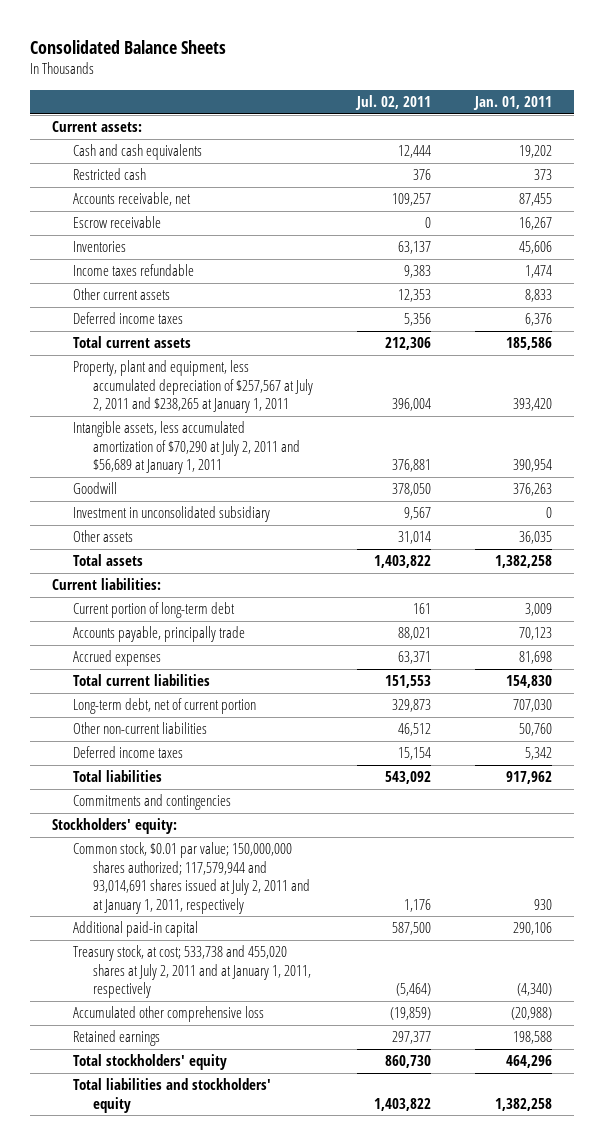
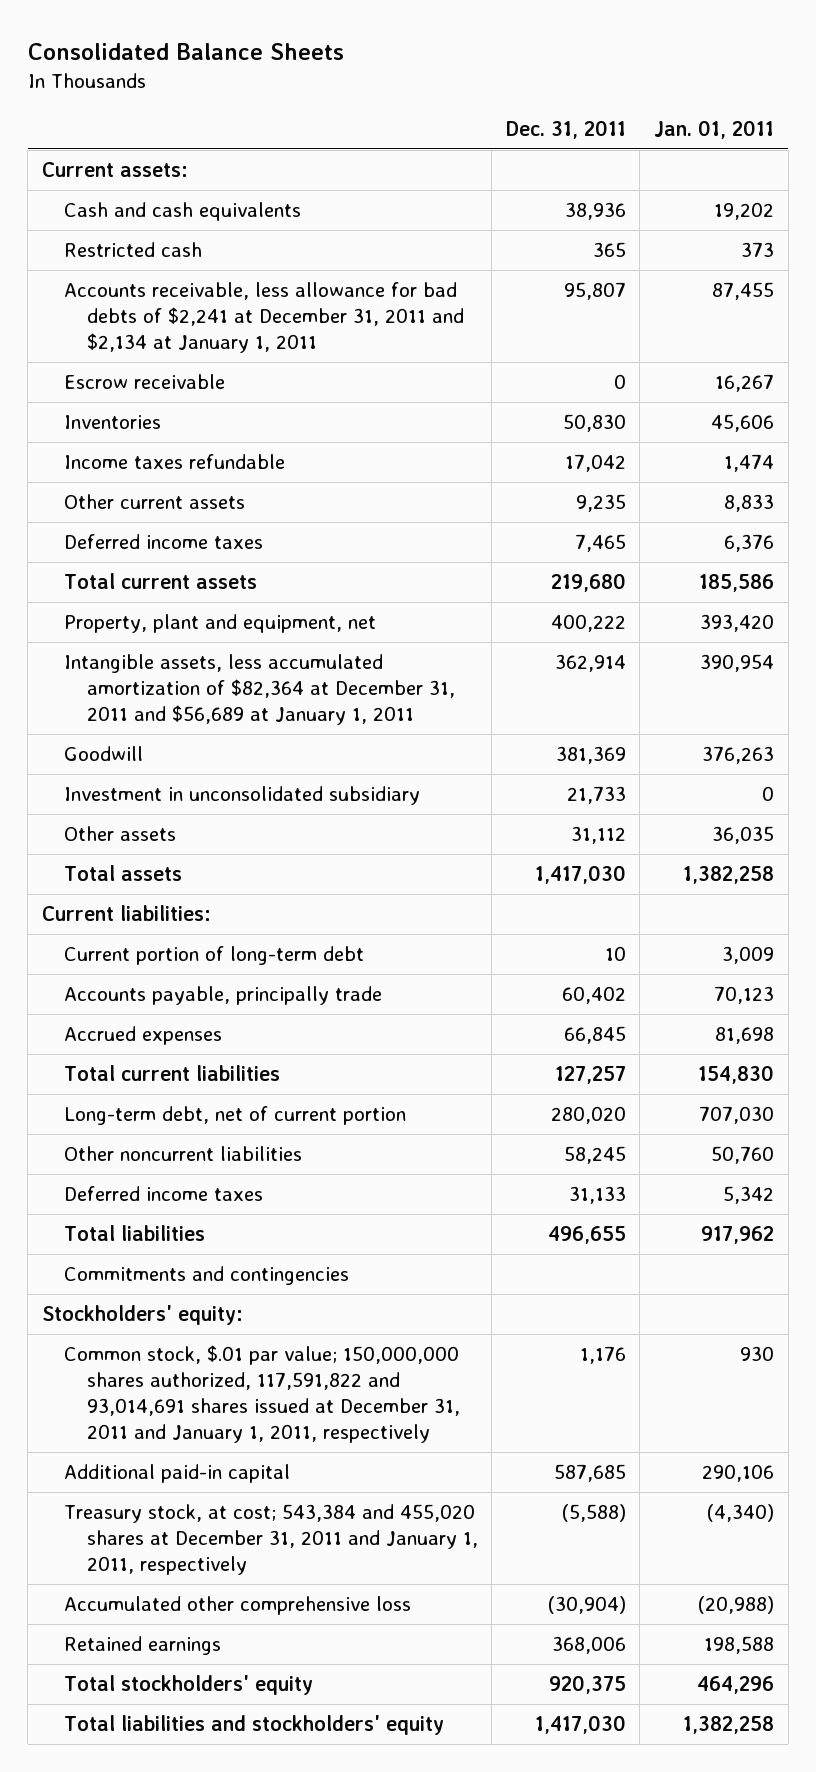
[355,95,432,111] Jul. 02, 2011 -> none
none -> [505,120,626,140] Dec. 31, 2011
[72,192,191,207] Accounts receivable, net -> [64,281,464,353] Accounts receivable, less allowance for bad debts of $2,241 at December 31, 2011 and $2,134 at January 1, 2011
[72,360,314,414] Property, plant and equipment, less accumulated depreciation of $257,567 at July 2, 2011 and $238,265 at January 1, 2011 -> [64,613,377,633] Property, plant and equipment, net
[72,421,301,475] Intangible assets, less accumulated amortization of $70,290 at July 2, 2011 and $56,689 at January 1, 2011 -> [64,653,455,725] Intangible assets, less accumulated amortization of $82,364 at December 31, 2011 and $56,689 at January 1, 2011
[72,722,207,735] Other non-current liabilities -> [64,1145,303,1161] Other noncurrent liabilities
[72,842,311,914] Common stock, $0.01 par value; 150,000,000 shares authorized; 117,579,944 and 93,014,691 shares issued at July 2, 2011 and at January 1, 2011, respectively -> [64,1344,460,1443] Common stock, $.01 par value; 150,000,000 shares authorized, 117,591,822 and 93,014,691 shares issued at December 31, 2011 and January 1, 2011, respectively
[72,945,312,999] Treasury stock, at cost; 533,738 and 455,020 shares at July 2, 2011 and at January 1, 2011, respectively -> [64,1503,478,1575] Treasury stock, at cost; 543,384 and 455,020 shares at December 31, 2011 and January 1, 2011, respectively

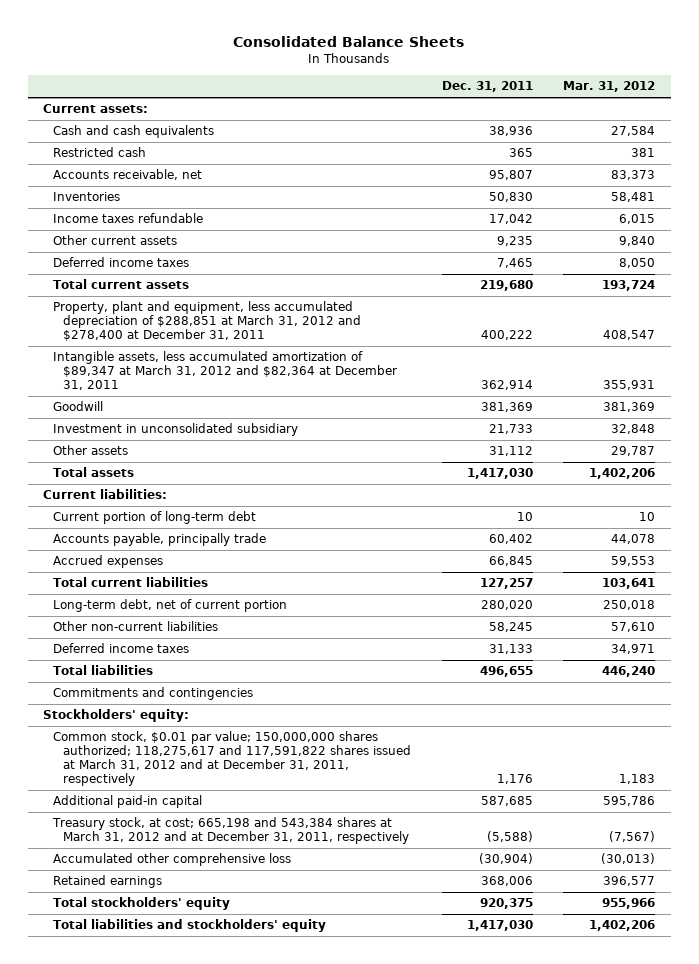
[654,120,775,140] Jan. 01, 2011 -> none
none -> [563,81,656,93] Mar. 31, 2012
[64,373,226,389] Escrow receivable -> none
[64,281,464,353] Accounts receivable, less allowance for bad debts of $2,241 at December 31, 2011 and $2,134 at January 1, 2011 -> [53,169,203,181] Accounts receivable, net
[64,613,377,633] Property, plant and equipment, net -> [53,301,362,342] Property, plant and equipment, less accumulated depreciation of $288,851 at March 31, 2012 and $278,400 at December 31, 2011
[64,653,455,725] Intangible assets, less accumulated amortization of $82,364 at December 31, 2011 and $56,689 at January 1, 2011 -> [53,351,398,391] Intangible assets, less accumulated amortization of $89,347 at March 31, 2012 and $82,364 at December 31, 2011
[64,1145,303,1161] Other noncurrent liabilities -> [53,621,219,632] Other non-current liabilities
[64,1344,460,1443] Common stock, $.01 par value; 150,000,000 shares authorized, 117,591,822 and 93,014,691 shares issued at December 31, 2011 and January 1, 2011, respectively -> [53,731,412,787] Common stock, $0.01 par value; 150,000,000 shares authorized; 118,275,617 and 117,591,822 shares issued at March 31, 2012 and at December 31, 2011, respectively
[64,1503,478,1575] Treasury stock, at cost; 543,384 and 455,020 shares at December 31, 2011 and January 1, 2011, respectively -> [52,817,410,845] Treasury stock, at cost; 665,198 and 543,384 shares at March 31, 2012 and at December 31, 2011, respectively

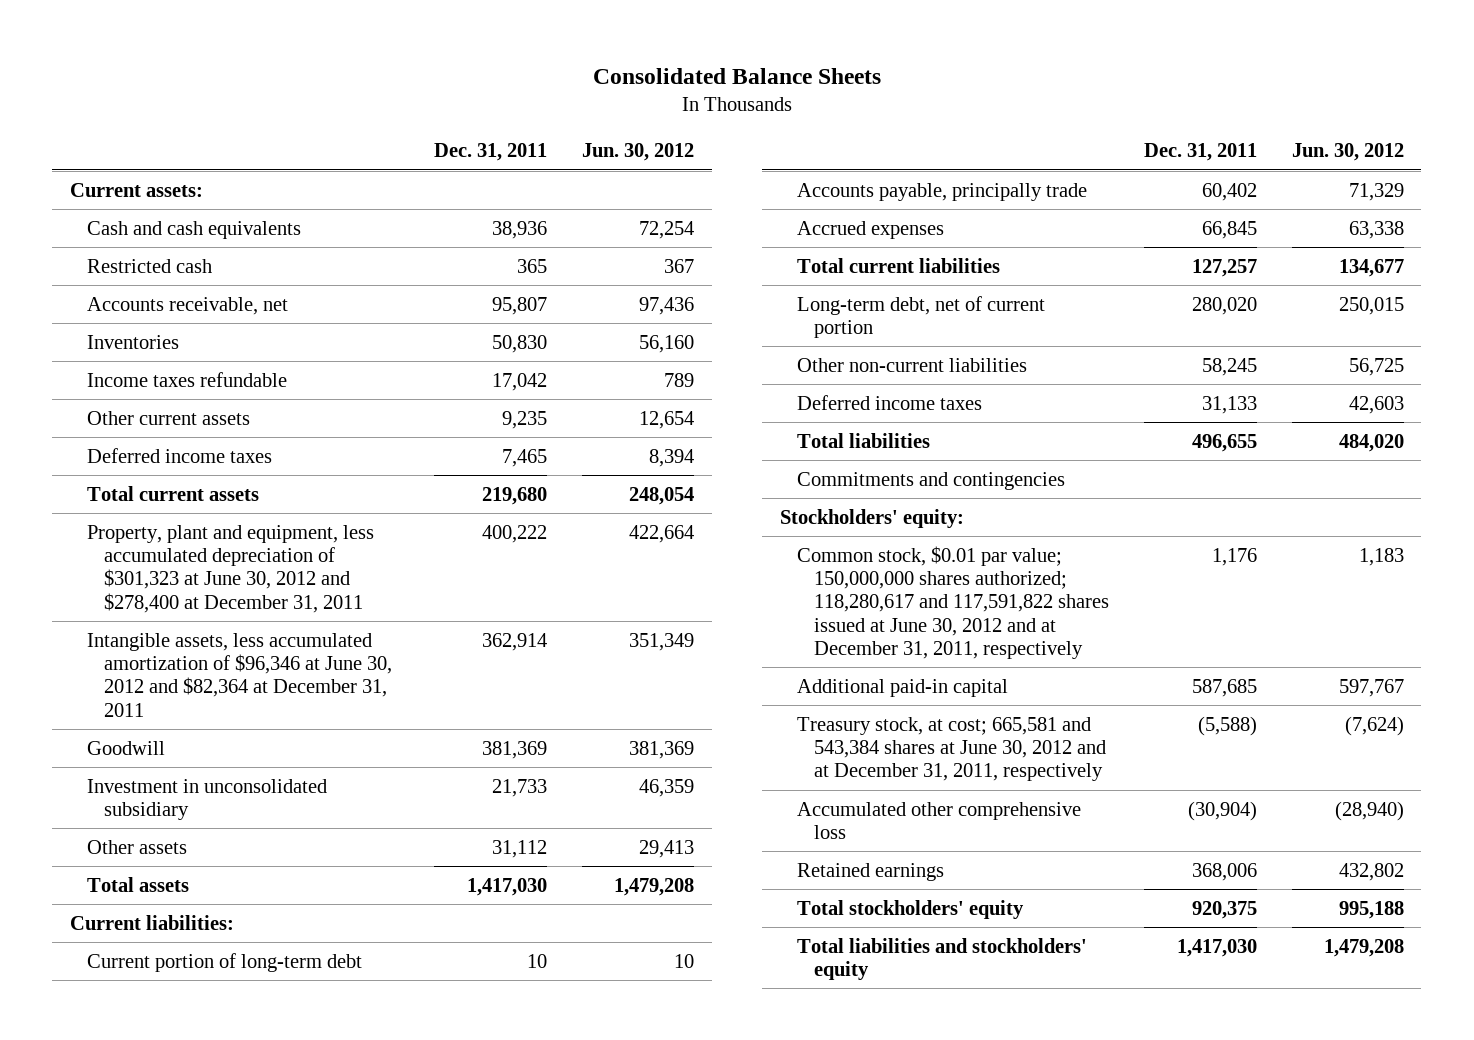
[563,81,656,93] Mar. 31, 2012 -> none
none -> [582,143,695,162] Jun. 30, 2012
[53,301,362,342] Property, plant and equipment, less accumulated depreciation of $288,851 at March 31, 2012 and $278,400 at December 31, 2011 -> [87,524,375,613] Property, plant and equipment, less accumulated depreciation of $301,323 at June 30, 2012 and $278,400 at December 31, 2011
[53,351,398,391] Intangible assets, less accumulated amortization of $89,347 at March 31, 2012 and $82,364 at December 31, 2011 -> [87,632,393,717] Intangible assets, less accumulated amortization of $96,346 at June 30, 2012 and $82,364 at December 31, 2011
[53,731,412,787] Common stock, $0.01 par value; 150,000,000 shares authorized; 118,275,617 and 117,591,822 shares issued at March 31, 2012 and at December 31, 2011, respectively -> [796,545,1110,659] Common stock, $0.01 par value; 150,000,000 shares authorized; 118,280,617 and 117,591,822 shares issued at June 30, 2012 and at December 31, 2011, respectively
[52,817,410,845] Treasury stock, at cost; 665,198 and 543,384 shares at March 31, 2012 and at December 31, 2011, respectively -> [796,716,1107,782] Treasury stock, at cost; 665,581 and 543,384 shares at June 30, 2012 and at December 31, 2011, respectively

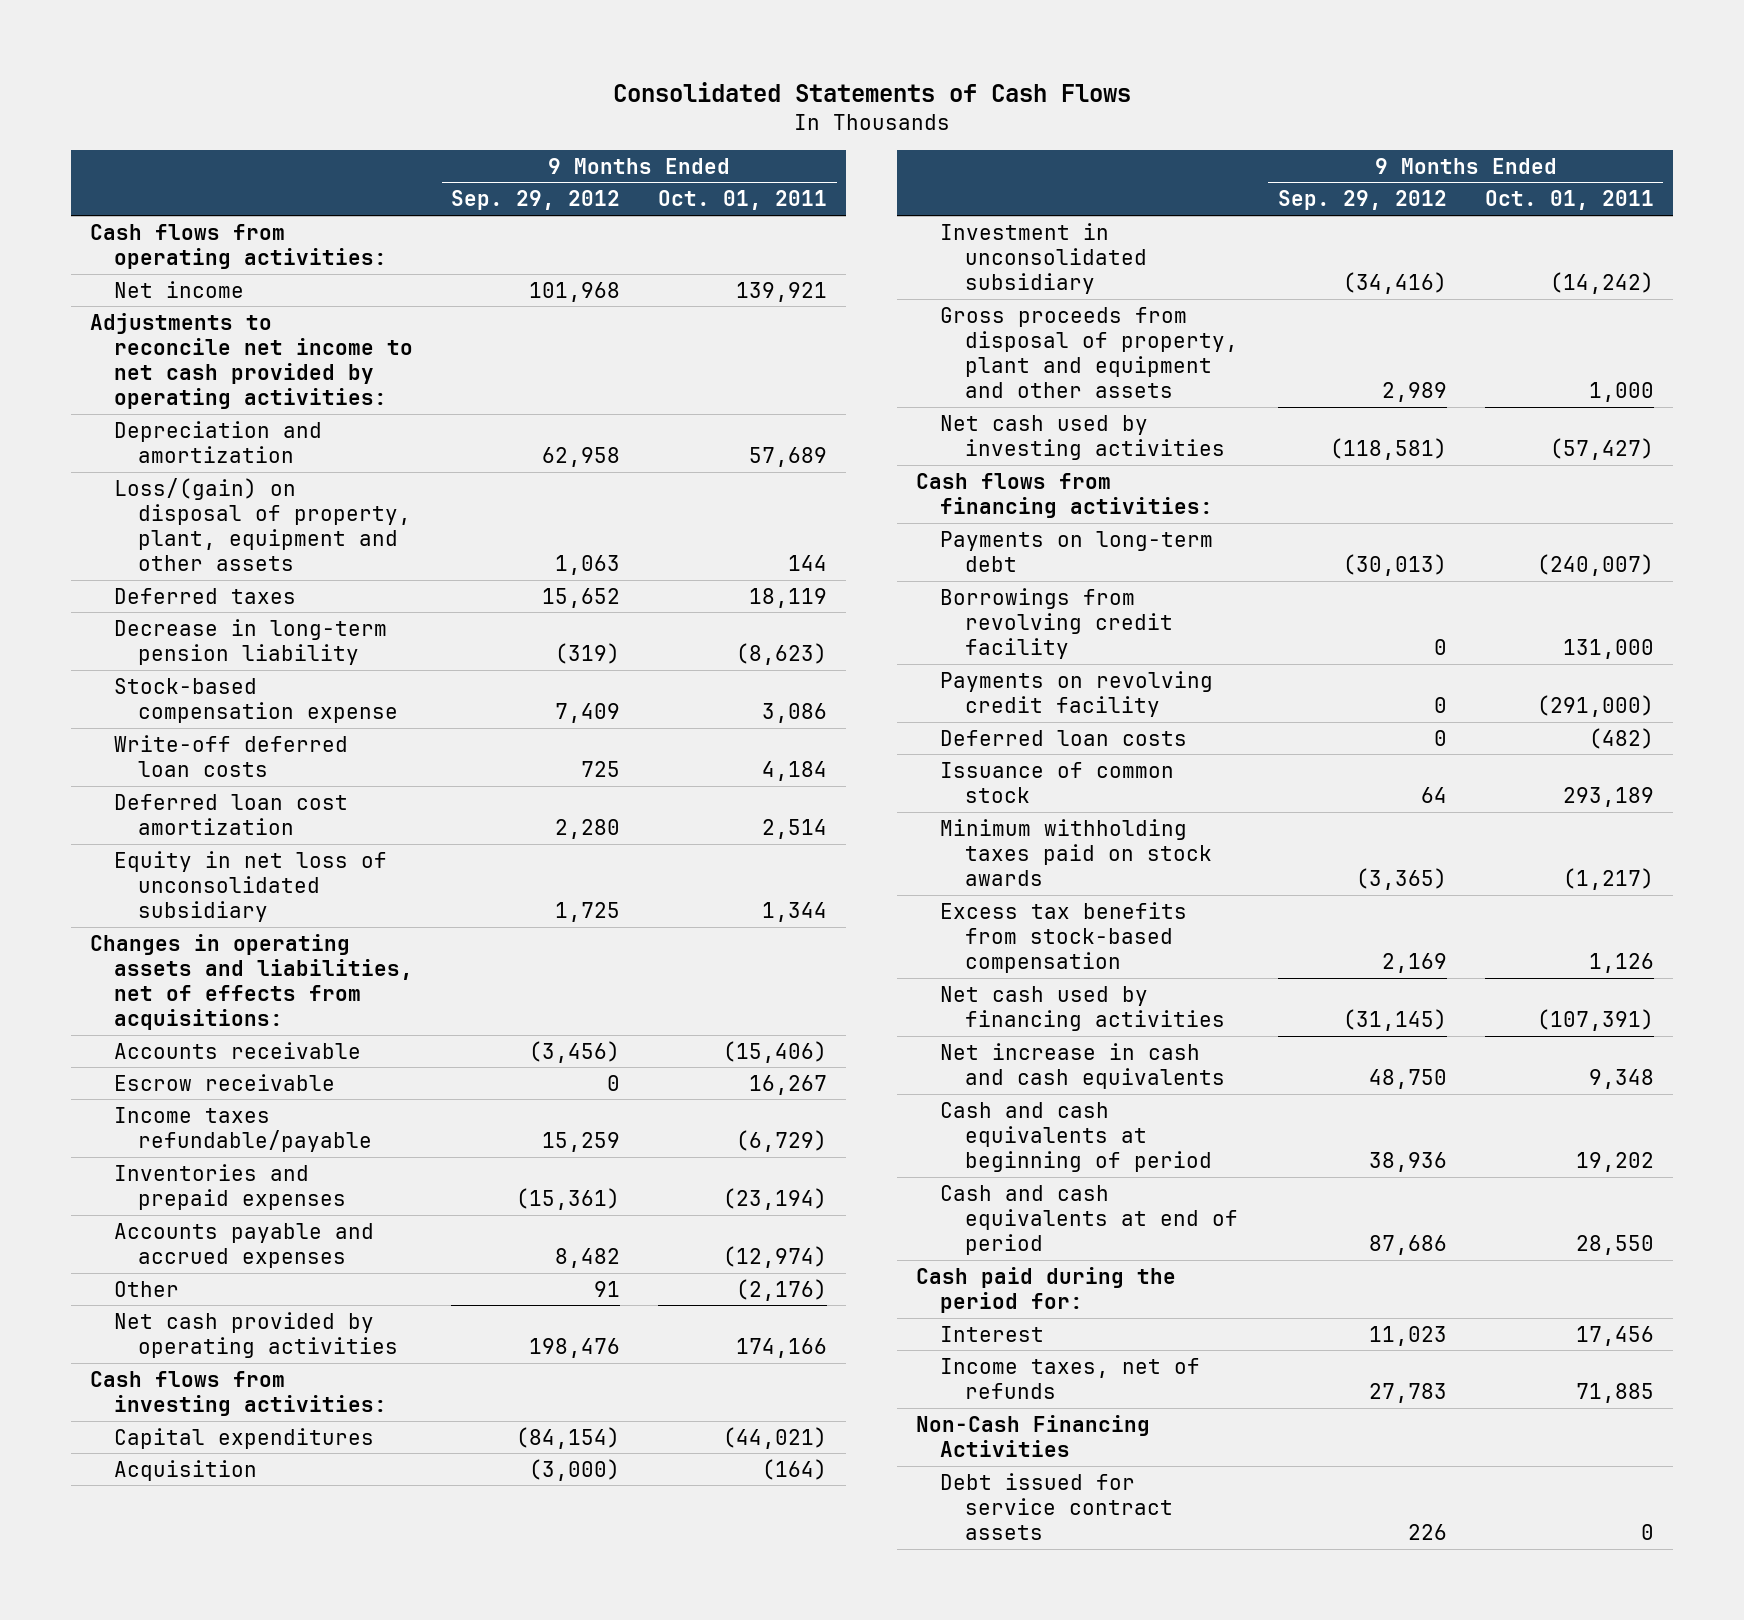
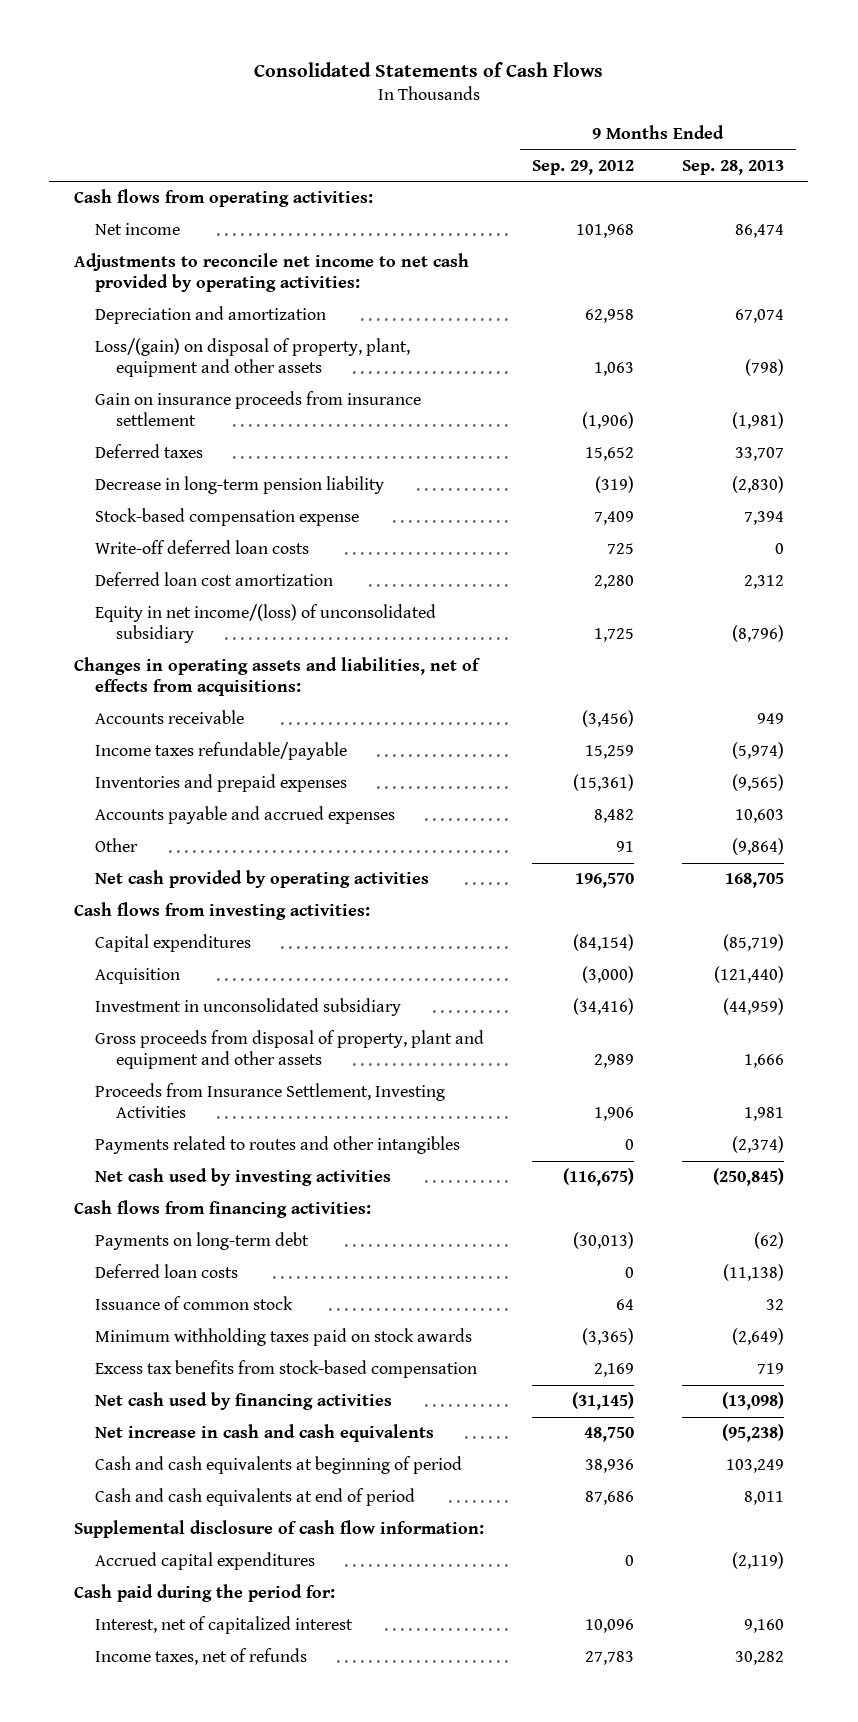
[658,190,828,211] Oct. 01, 2011 -> none
none -> [682,159,785,175] Sep. 28, 2013
none -> [94,391,421,426] Gain on insurance proceeds from insurance settlement
[113,850,387,922] Equity in net loss of unconsolidated subsidiary -> [94,604,436,643] Equity in net income/(loss) of unconsolidated subsidiary
[113,1073,335,1091] Escrow receivable -> none
[529,1337,621,1358] 198,476 -> [575,873,635,889] 196,570
none -> [94,1083,445,1118] Proceeds from Insurance Settlement, Investing Activities
none -> [94,1136,460,1155] Payments related to routes and other intangibles
[1329,437,1447,460] (118,581) -> [563,1168,635,1187] (116,675)
[940,587,1173,659] Borrowings from revolving credit facility -> none
[940,670,1214,717] Payments on revolving credit facility -> none
none -> [73,1520,484,1539] Supplemental disclosure of cash flow information:
none -> [94,1552,315,1571] Accrued capital expenditures
[940,1325,1045,1342] Interest -> [94,1616,353,1635] Interest, net of capitalized interest
[1368,1325,1447,1346] 11,023 -> [585,1619,635,1634] 10,096
[916,1414,1151,1457] Non-Cash Financing Activities -> none
[940,1472,1173,1540] Debt issued for service contract assets -> none

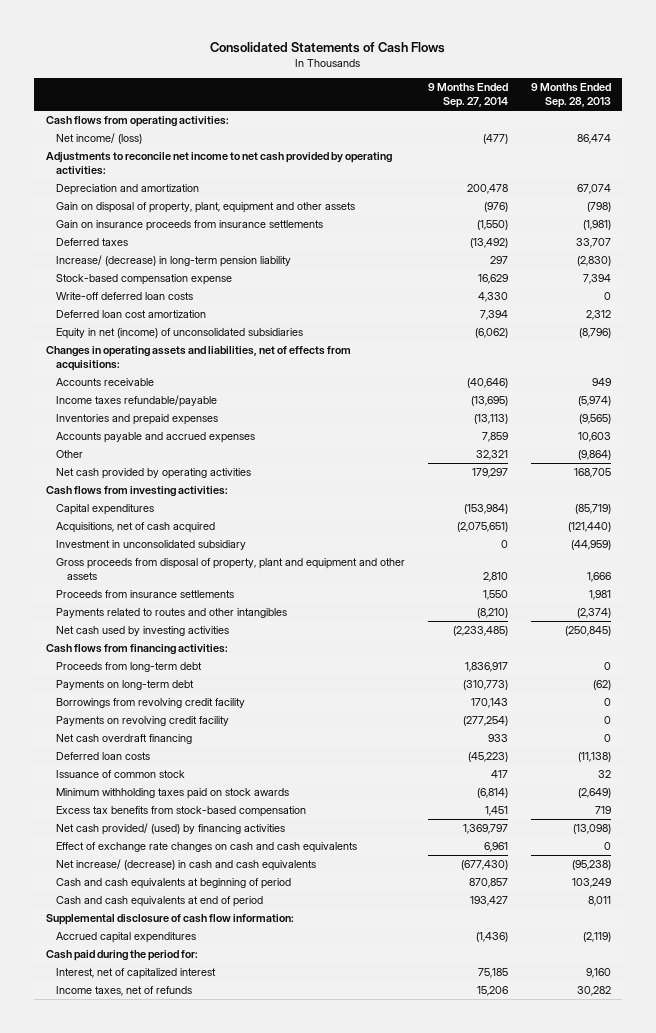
[532,159,635,175] Sep. 29, 2012 -> none
none -> [427,83,508,109] 9 Months Ended Sep. 27, 2014
[94,223,180,236] Net income -> [56,133,143,145] Net income/ (loss)
[94,338,410,377] Loss/(gain) on disposal of property, plant, equipment and other assets -> [56,202,356,214] Gain on disposal of property, plant, equipment and other assets
[94,391,421,426] Gain on insurance proceeds from insurance settlement -> [56,220,324,232] Gain on insurance proceeds from insurance settlements
[94,476,384,495] Decrease in long-term pension liability -> [56,255,292,268] Increase/ (decrease) in long-term pension liability
[94,604,436,643] Equity in net income/(loss) of unconsolidated subsidiary -> [56,328,304,340] Equity in net (income) of unconsolidated subsidiaries
[94,968,180,985] Acquisition -> [56,522,216,534] Acquisitions, net of cash acquired
[94,1083,445,1118] Proceeds from Insurance Settlement, Investing Activities -> [56,590,235,599] Proceeds from insurance settlements
none -> [56,662,203,673] Proceeds from long-term debt
none -> [56,698,246,709] Borrowings from revolving credit facility
none -> [56,716,230,727] Payments on revolving credit facility
none -> [56,734,193,745] Net cash overdraft financing
[94,1392,392,1411] Net cash used by financing activities -> [56,823,286,836] Net cash provided/ (used) by financing activities
none -> [56,842,358,854] Effect of exchange rate changes on cash and cash equivalents
[94,1424,434,1443] Net increase in cash and cash equivalents -> [56,859,317,872] Net increase/ (decrease) in cash and cash equivalents

